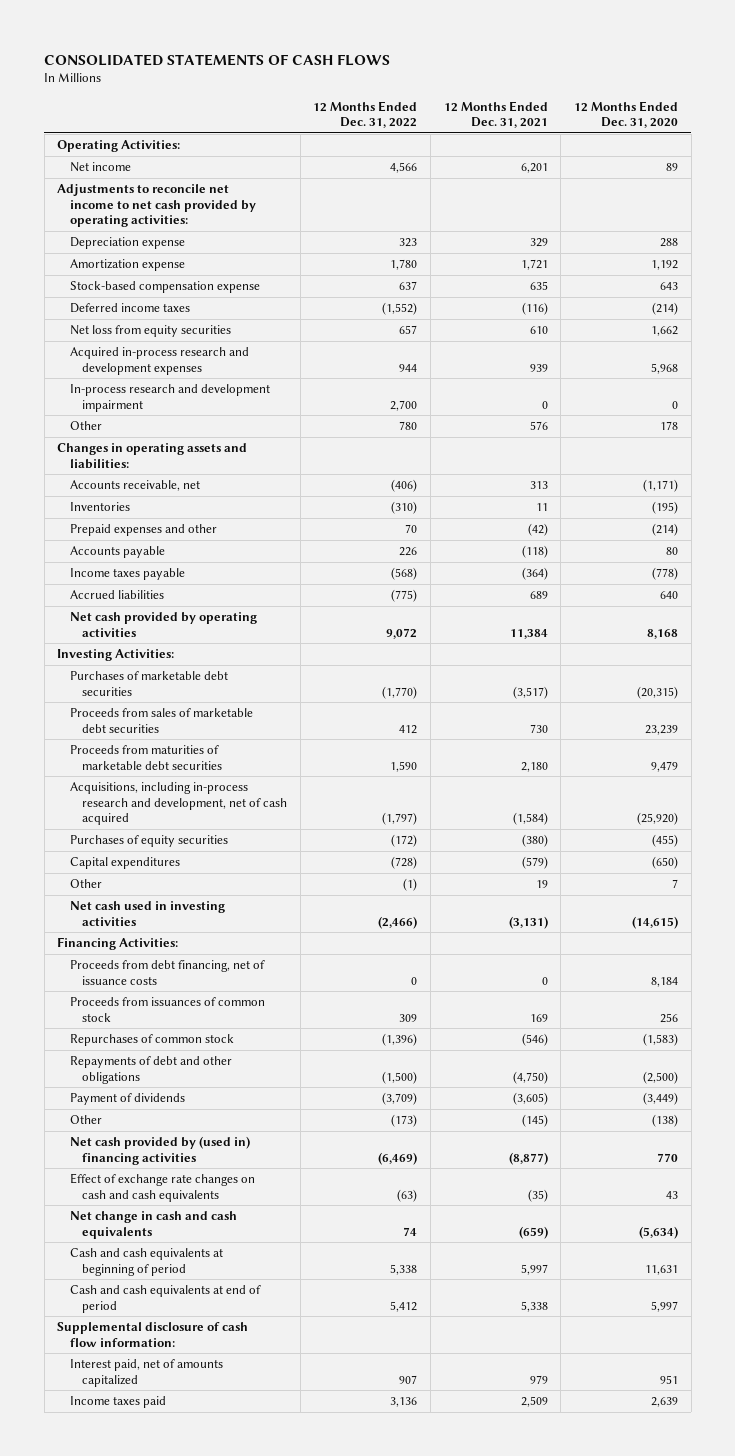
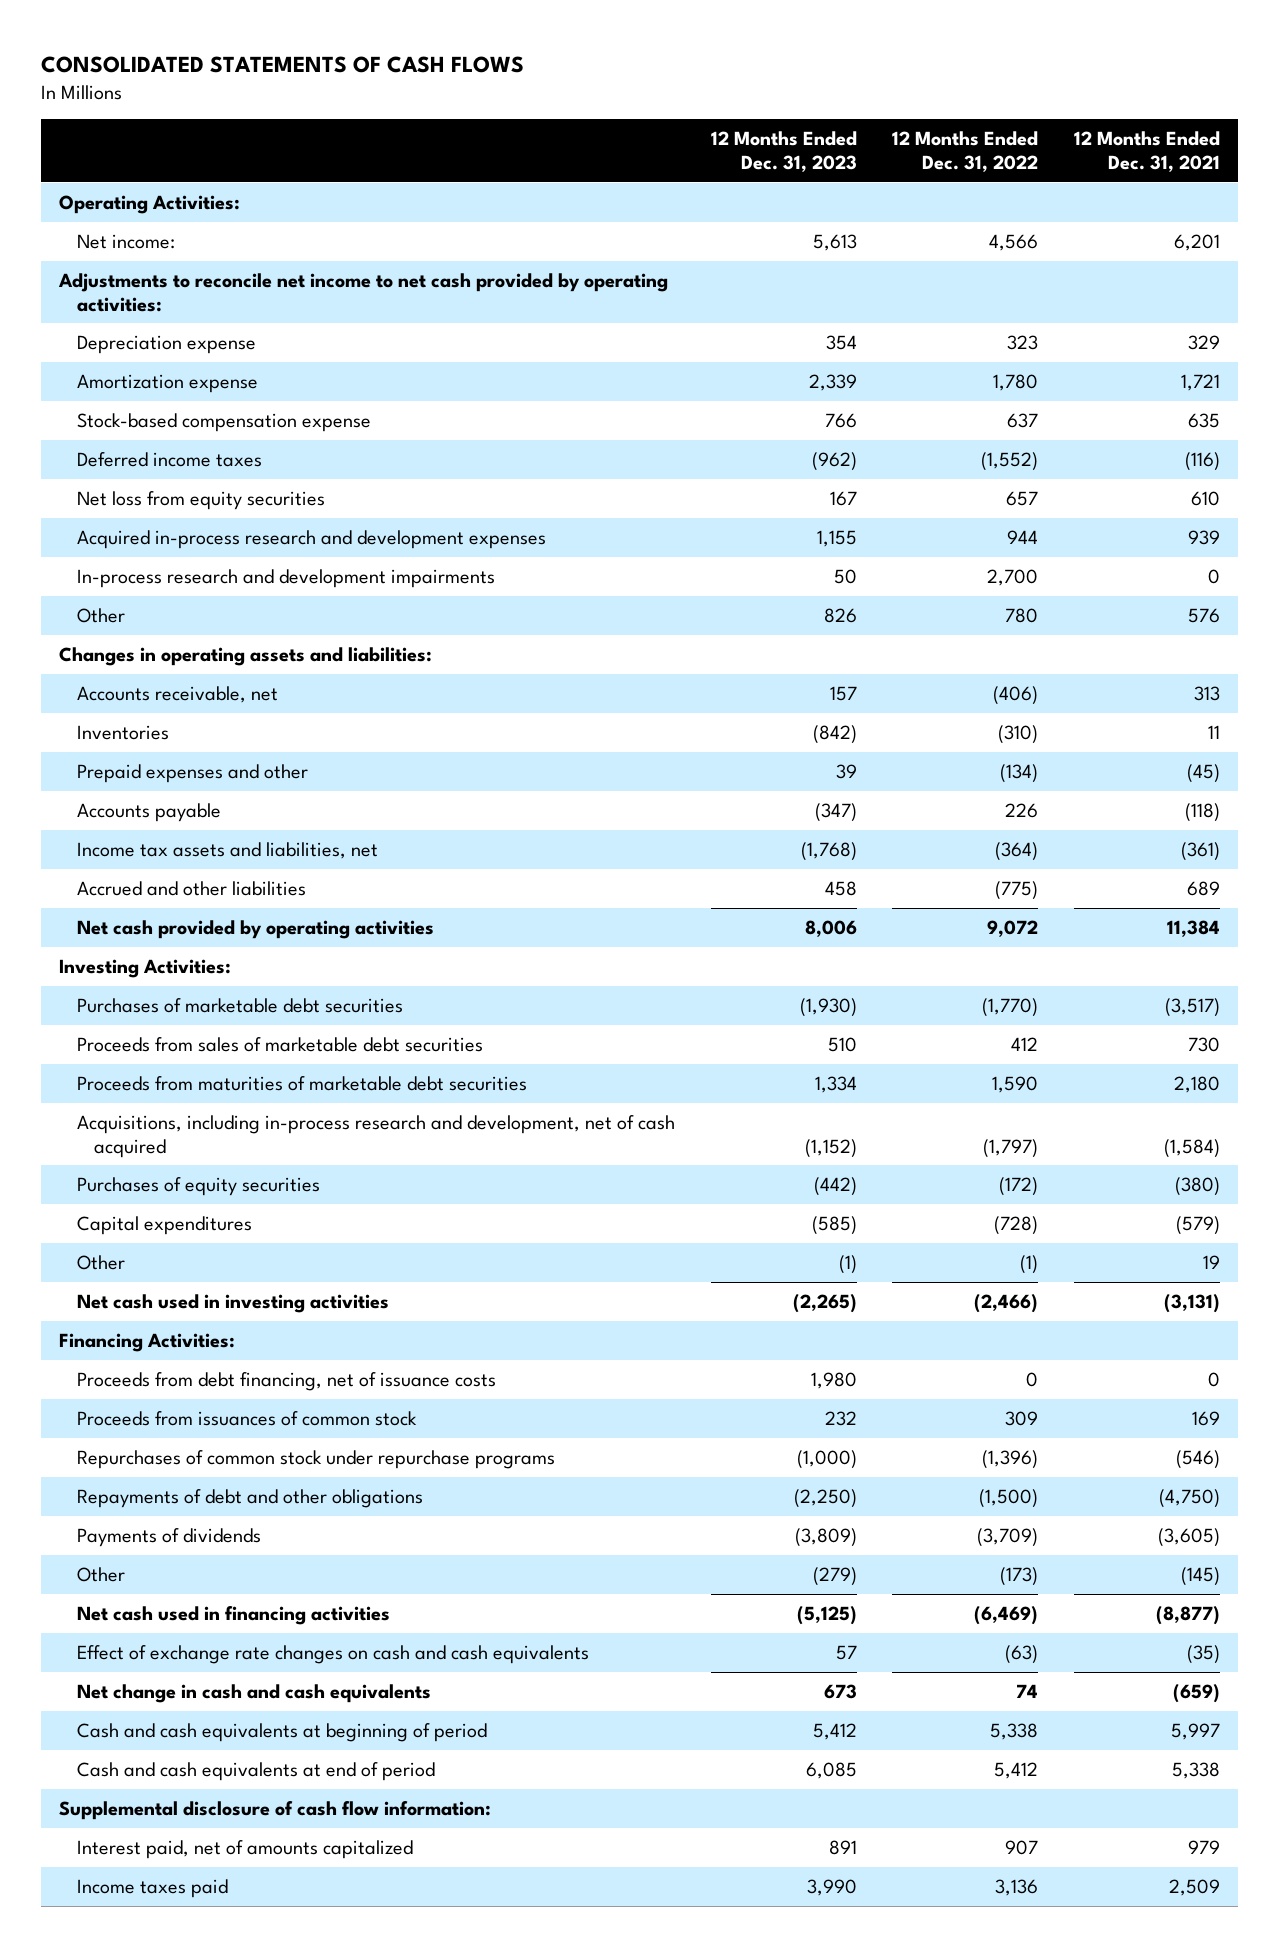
[573,100,678,129] 12 Months Ended Dec. 31, 2020 -> none
none -> [710,131,857,172] 12 Months Ended Dec. 31, 2023
[69,162,131,173] Net income -> [76,234,175,250] Net income:
[69,384,270,412] In-process research and development impairment -> [76,569,495,589] In-process research and development impairments
[405,524,418,534] 70 -> [1000,764,1039,784] (134)
[527,523,548,537] (42) -> [1187,764,1221,784] (45)
[69,568,185,581] Income taxes payable -> none
none -> [76,842,378,860] Income tax assets and liabilities, net
[69,590,164,600] Accrued liabilities -> [76,881,306,897] Accrued and other liabilities
[69,1034,234,1047] Repurchases of common stock -> [76,1450,555,1470] Repurchases of common stock under repurchase programs
[69,1093,185,1106] Payment of dividends -> [76,1528,261,1548] Payments of dividends
[69,1136,250,1165] Net cash provided by (used in) financing activities -> [76,1606,390,1626] Net cash used in financing activities

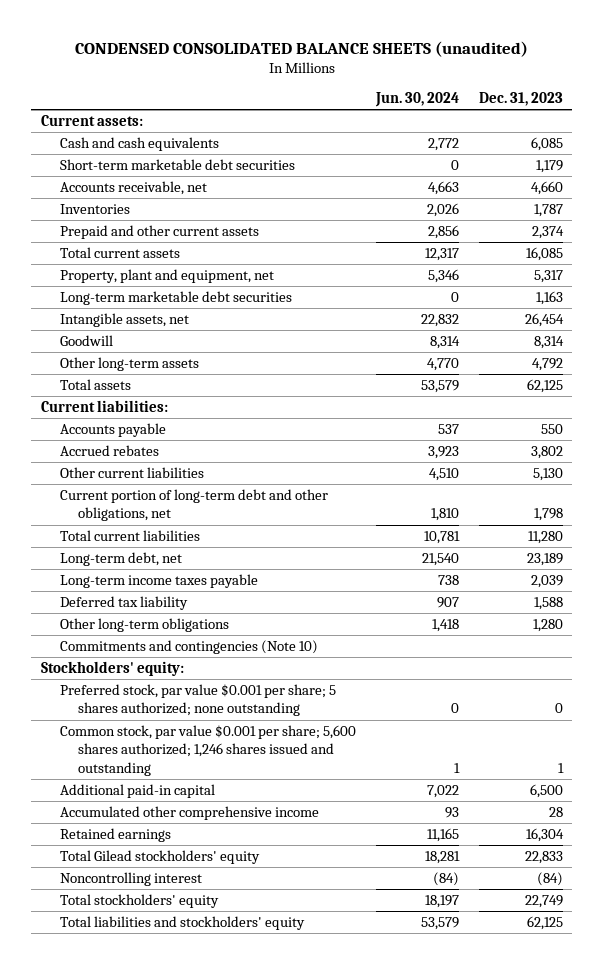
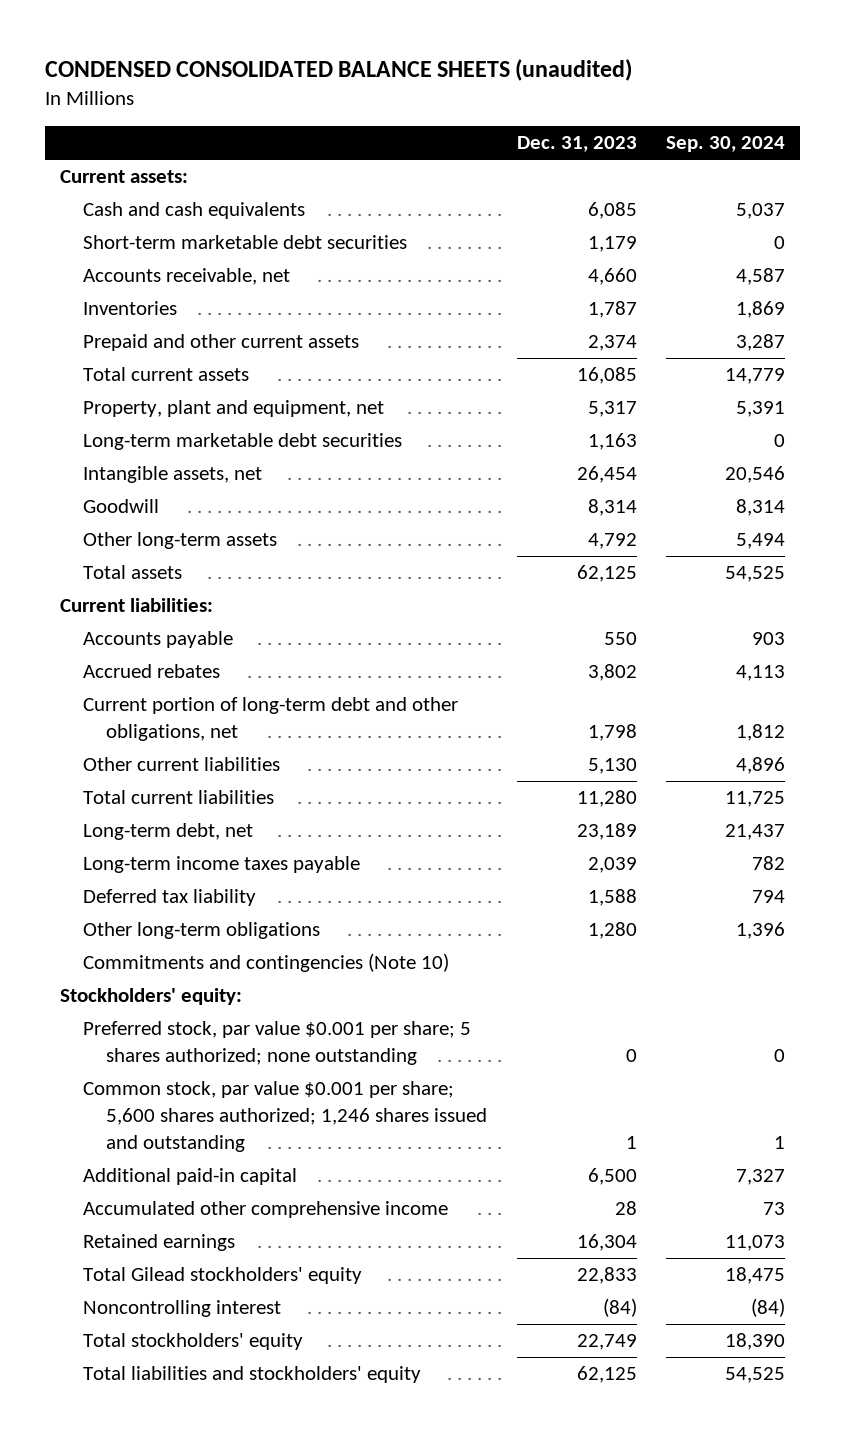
[374,92,459,108] Jun. 30, 2024 -> none
none -> [666,136,786,153] Sep. 30, 2024
[59,466,204,478] Other current liabilities -> [82,757,280,772] Other current liabilities

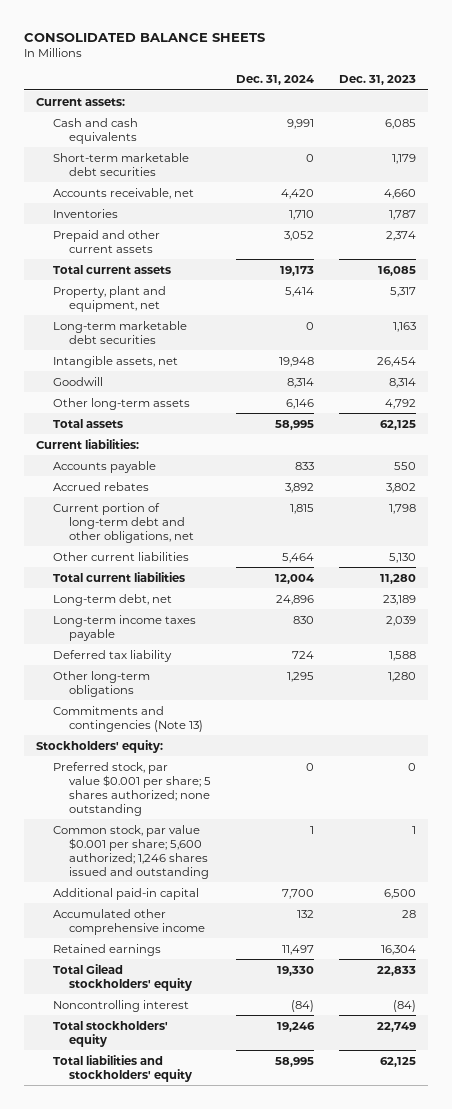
[44,59,632,82] CONDENSED CONSOLIDATED BALANCE SHEETS (unaudited) -> [23,32,265,42] CONSOLIDATED BALANCE SHEETS
[666,136,786,153] Sep. 30, 2024 -> none
none -> [235,75,314,86] Dec. 31, 2024
[82,953,449,973] Commitments and contingencies (Note 10) -> [52,705,203,732] Commitments and contingencies (Note 13)
[82,1081,488,1153] Common stock, par value $0.001 per share; 5,600 shares authorized; 1,246 shares issued and outstanding -> [52,824,209,879] Common stock, par value $0.001 per share; 5,600 authorized; 1,246 shares issued and outstanding

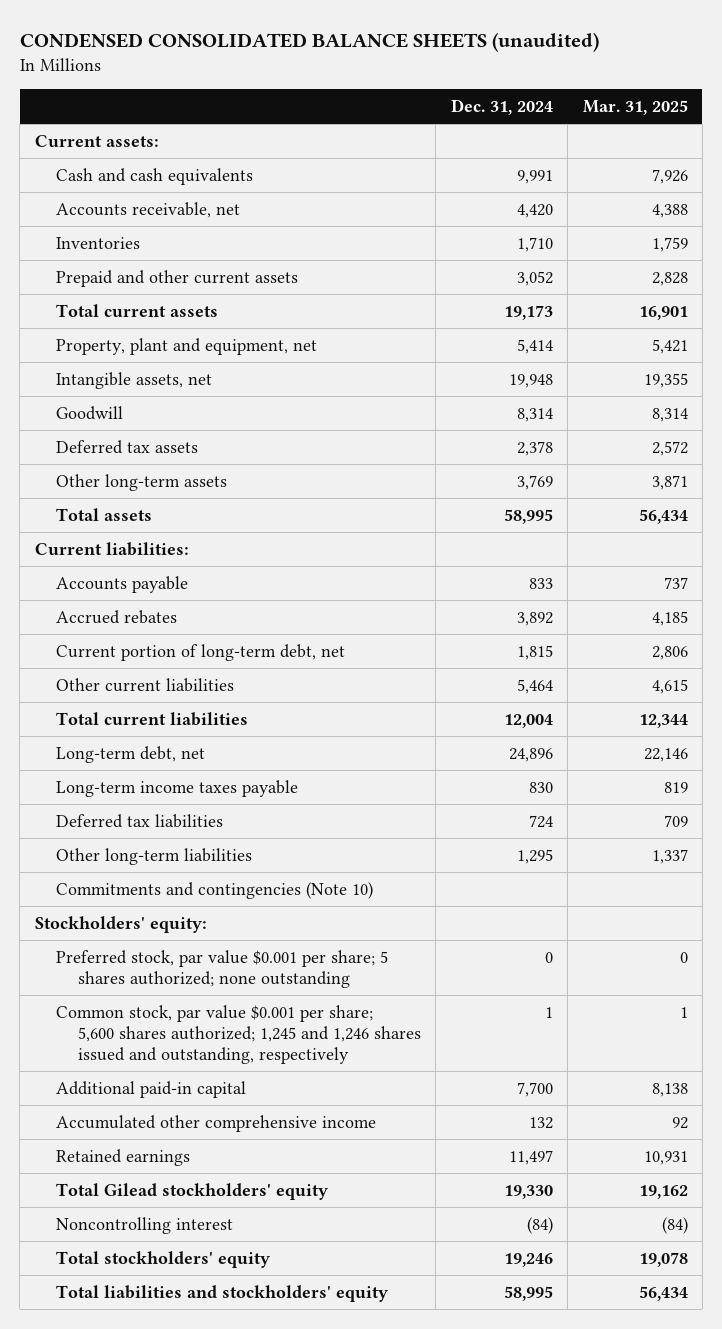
[23,32,265,42] CONSOLIDATED BALANCE SHEETS -> [19,32,599,53] CONDENSED CONSOLIDATED BALANCE SHEETS (unaudited)
[338,75,416,86] Dec. 31, 2023 -> none
none -> [582,100,688,116] Mar. 31, 2025
[52,152,189,176] Short-term marketable debt securities -> none
[52,320,187,344] Long-term marketable debt securities -> none
none -> [56,439,199,454] Deferred tax assets
[285,398,314,409] 6,146 -> [516,474,553,490] 3,769
[52,502,194,543] Current portion of long-term debt and other obligations, net -> [56,643,346,661] Current portion of long-term debt, net
[52,649,172,662] Deferred tax liability -> [56,813,224,828] Deferred tax liabilities
[52,670,150,697] Other long-term obligations -> [56,847,253,865] Other long-term liabilities
[52,705,203,732] Commitments and contingencies (Note 13) -> [56,881,374,899] Commitments and contingencies (Note 10)
[52,824,209,879] Common stock, par value $0.001 per share; 5,600 authorized; 1,246 shares issued and outstanding -> [56,1004,421,1065] Common stock, par value $0.001 per share; 5,600 shares authorized; 1,245 and 1,246 shares issued and outstanding, respectively

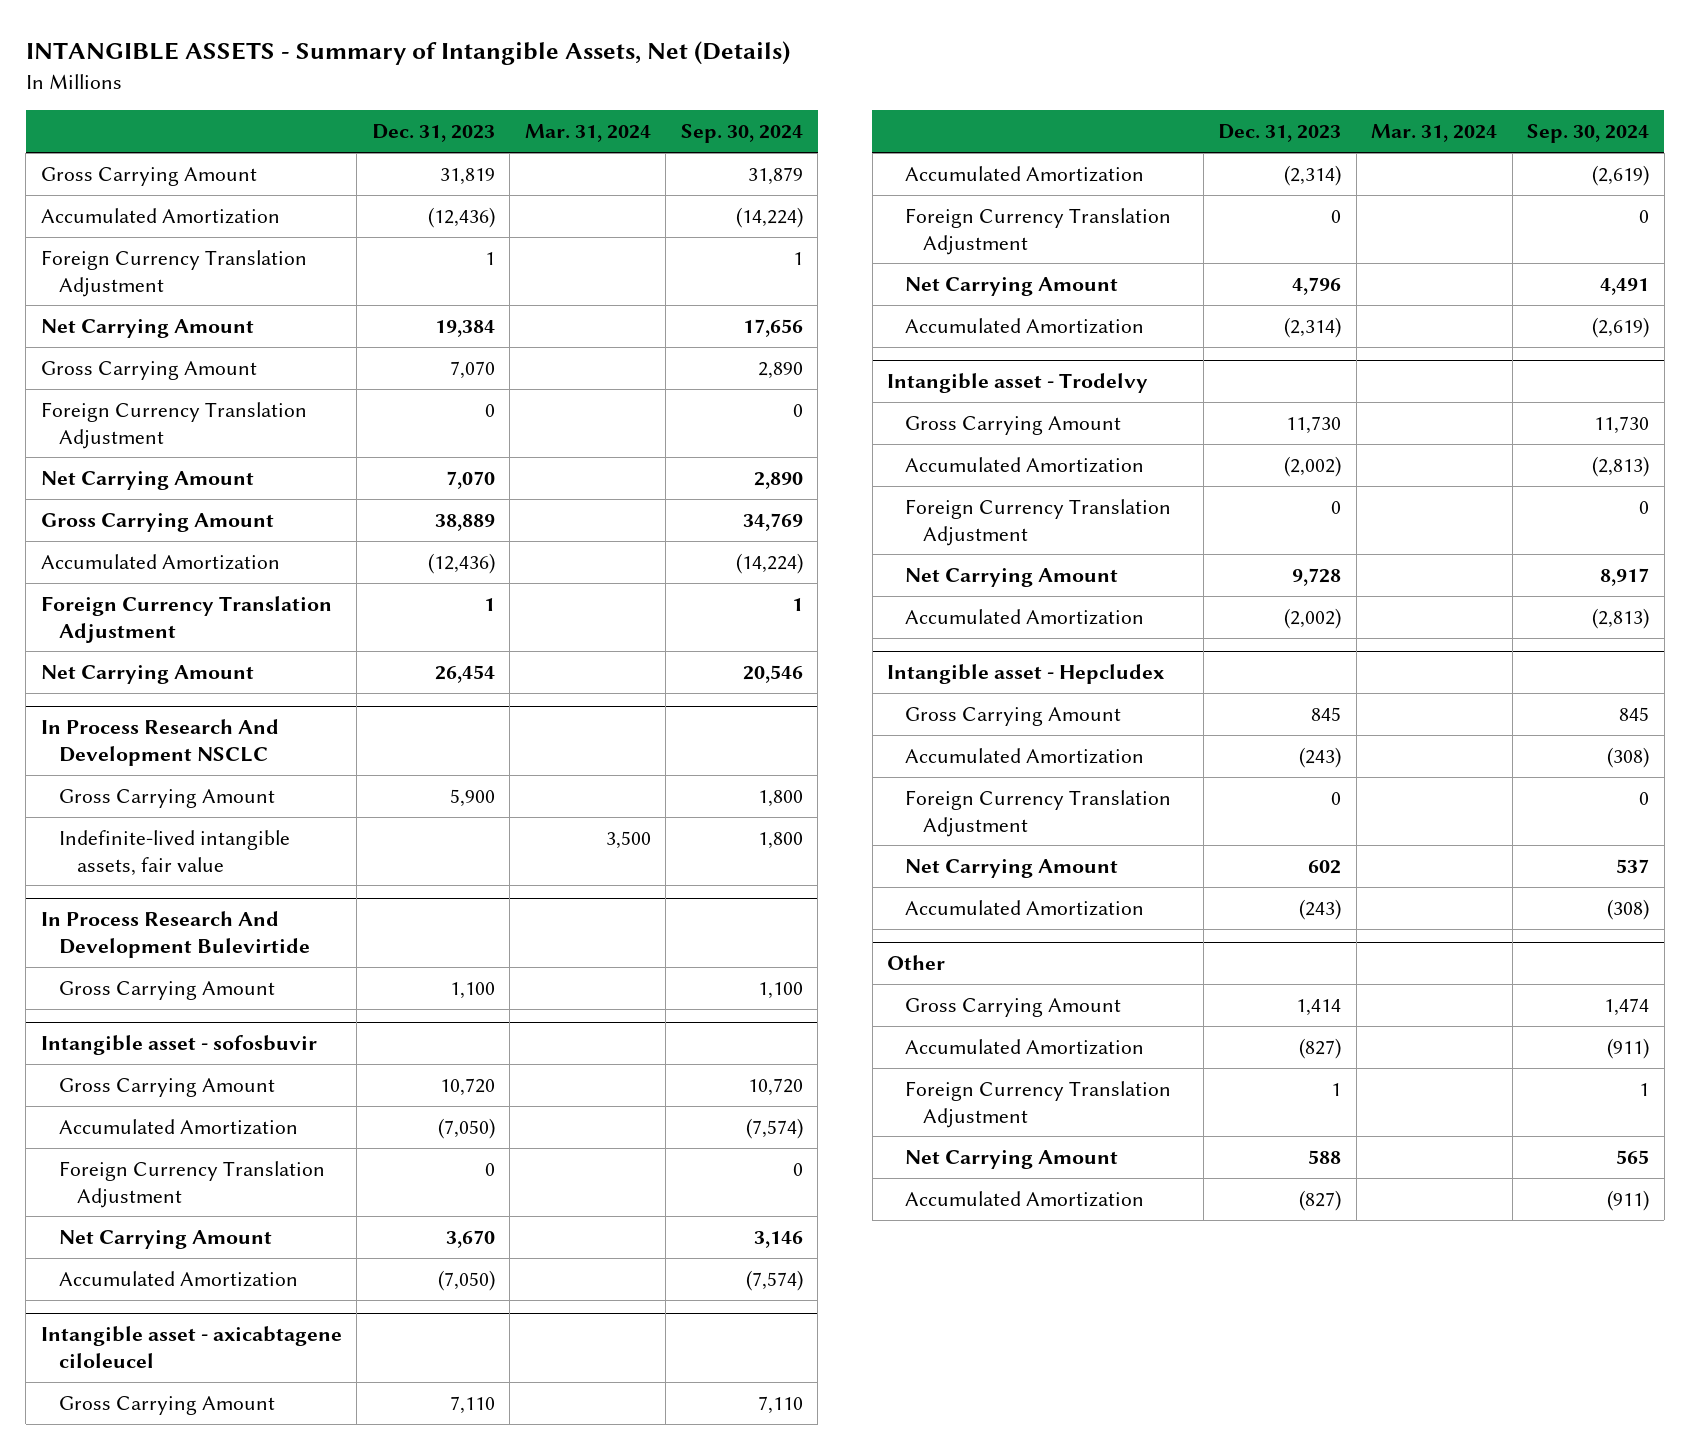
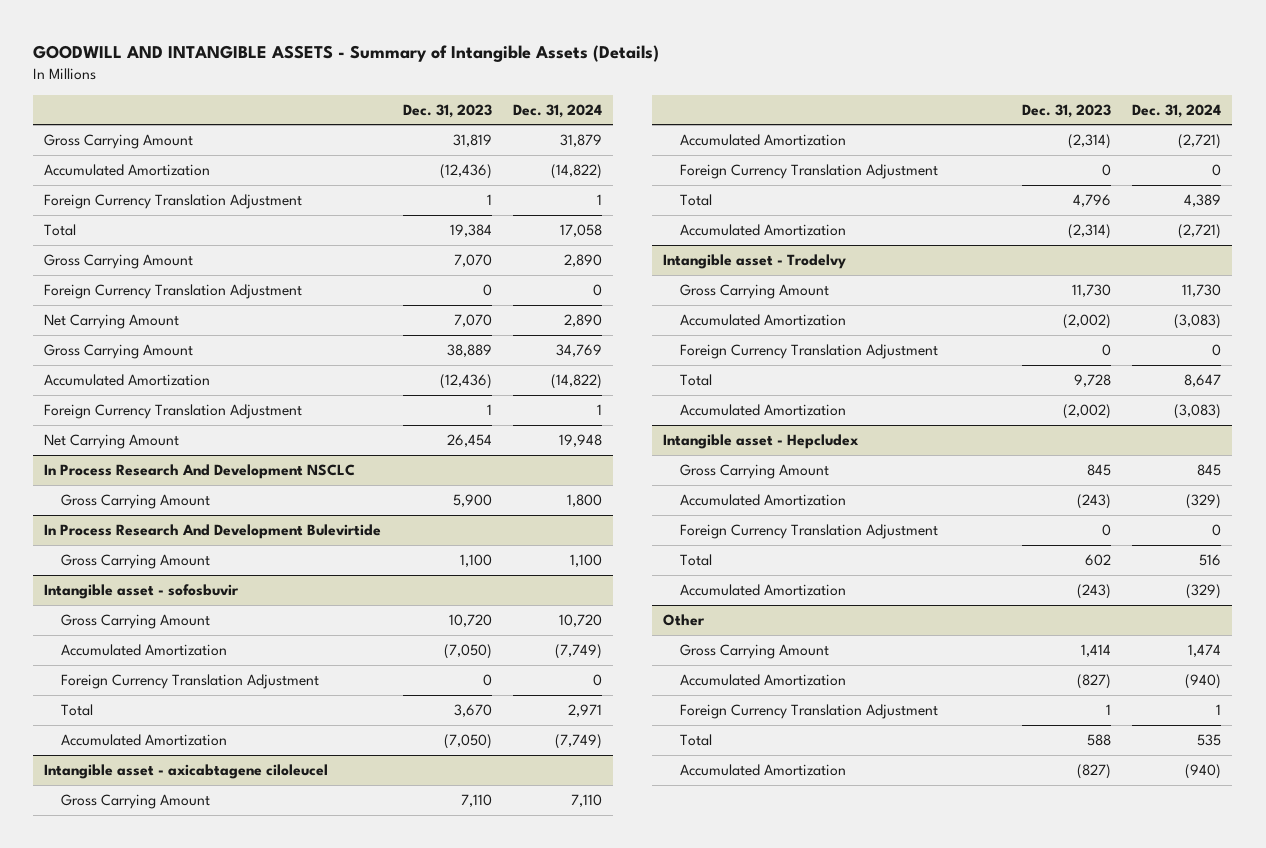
[25,41,790,66] INTANGIBLE ASSETS - Summary of Intangible Assets, Net (Details) -> [33,44,660,62] GOODWILL AND INTANGIBLE ASSETS - Summary of Intangible Assets (Details)
[524,124,651,143] Mar. 31, 2024 -> none
[680,124,803,144] Sep. 30, 2024 -> none
none -> [513,103,603,118] Dec. 31, 2024
[40,318,254,338] Net Carrying Amount -> [44,223,77,236] Total
[59,829,291,876] Indefinite-lived intangible assets, fair value -> none
[59,1229,273,1249] Net Carrying Amount -> [60,703,93,716] Total
[905,276,1119,296] Net Carrying Amount -> [679,193,712,206] Total
[905,567,1119,587] Net Carrying Amount -> [679,373,712,386] Total
[905,858,1119,878] Net Carrying Amount -> [679,553,712,566] Total
[905,1149,1119,1169] Net Carrying Amount -> [679,733,712,746] Total

